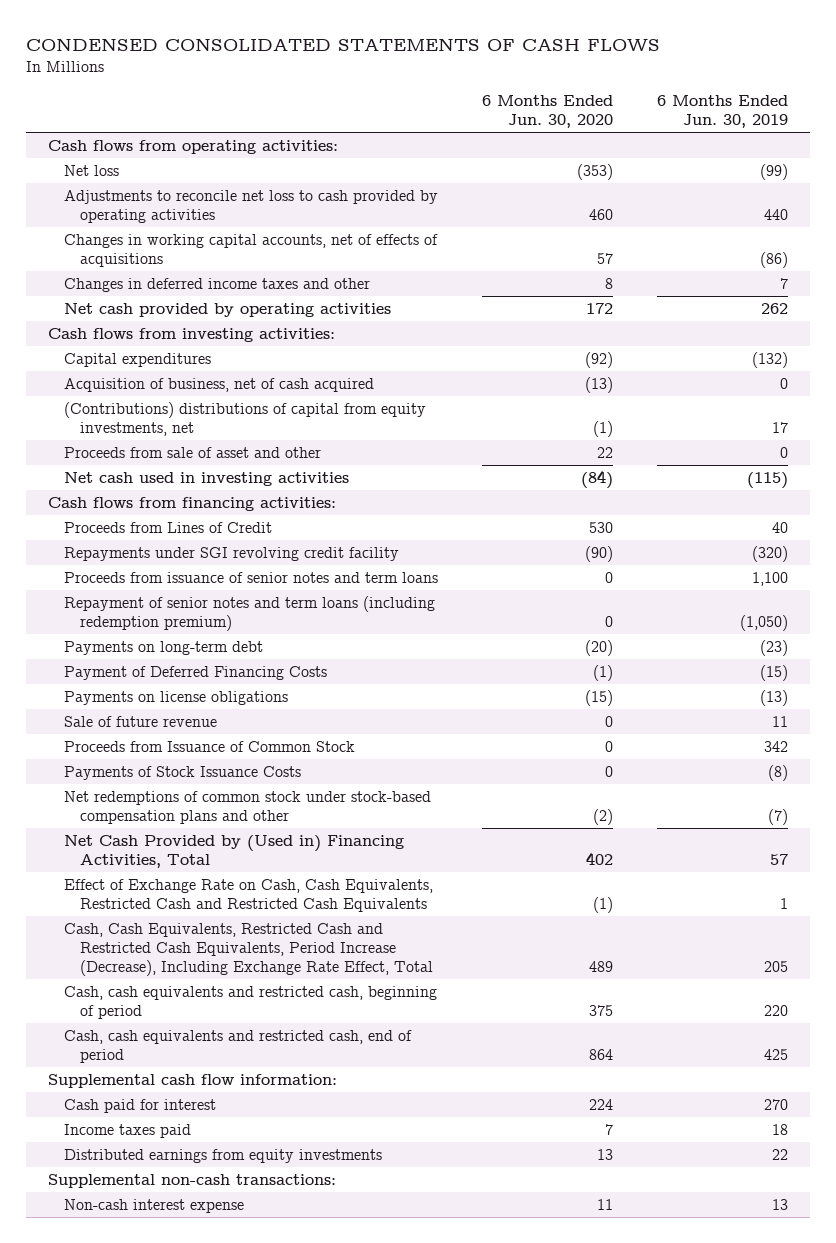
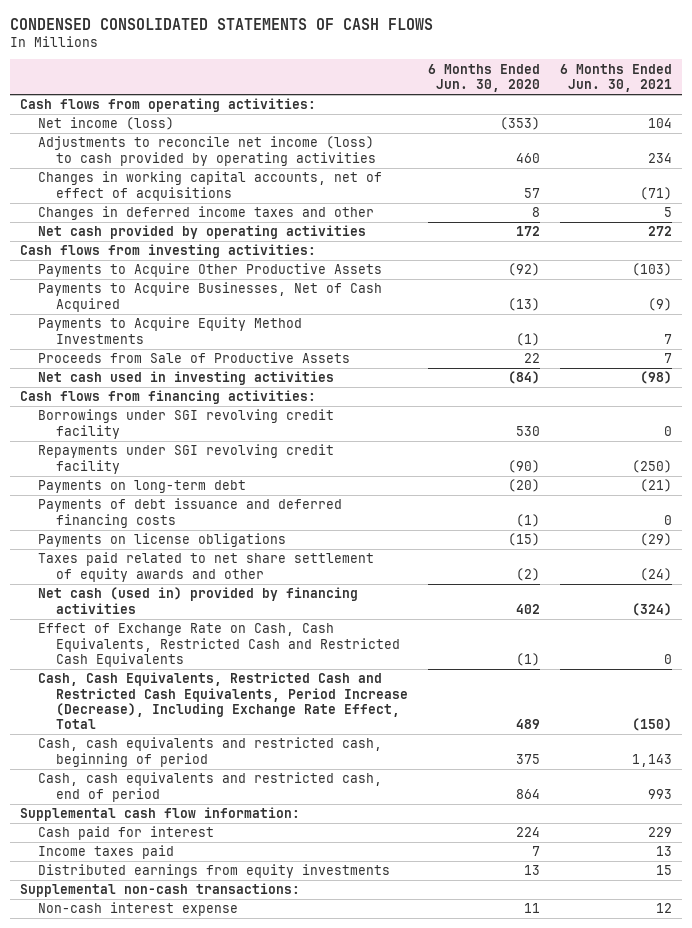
[656,95,788,129] 6 Months Ended Jun. 30, 2019 -> none
none -> [559,63,672,92] 6 Months Ended Jun. 30, 2021
[64,164,120,176] Net loss -> [38,117,175,131] Net income (loss)
[64,189,439,224] Adjustments to reconcile net loss to cash provided by operating activities -> [38,136,377,166] Adjustments to reconcile net income (loss) to cash provided by operating activities
[64,233,439,268] Changes in working capital accounts, net of effects of acquisitions -> [38,171,383,201] Changes in working capital accounts, net of effect of acquisitions
[64,401,427,437] (Contributions) distributions of capital from equity investments, net -> none
[64,352,212,367] Capital expenditures -> [38,263,383,278] Payments to Acquire Other Productive Assets
[64,377,375,392] Acquisition of business, net of cash acquired -> [38,282,383,312] Payments to Acquire Businesses, Net of Cash Acquired
none -> [38,317,303,344] Payments to Acquire Equity Method Investments
[64,446,322,458] Proceeds from sale of asset and other -> [38,352,351,364] Proceeds from Sale of Productive Assets
[64,521,273,533] Proceeds from Lines of Credit -> [38,409,335,439] Borrowings under SGI revolving credit facility
[64,571,439,583] Proceeds from issuance of senior notes and term loans -> none
[64,595,436,632] Repayment of senior notes and term loans (including redemption premium) -> none
[64,665,328,680] Payment of Deferred Financing Costs -> [38,498,343,528] Payments of debt issuance and deferred financing costs
[64,715,218,727] Sale of future revenue -> none
[64,740,356,752] Proceeds from Issuance of Common Stock -> none
[64,765,302,780] Payments of Stock Issuance Costs -> none
[64,790,432,825] Net redemptions of common stock under stock-based compensation plans and other -> none
none -> [38,552,375,582] Taxes paid related to net share settlement of equity awards and other
[64,834,405,869] Net Cash Provided by (Used in) Financing Activities, Total -> [38,587,359,614] Net cash (used in) provided by financing activities

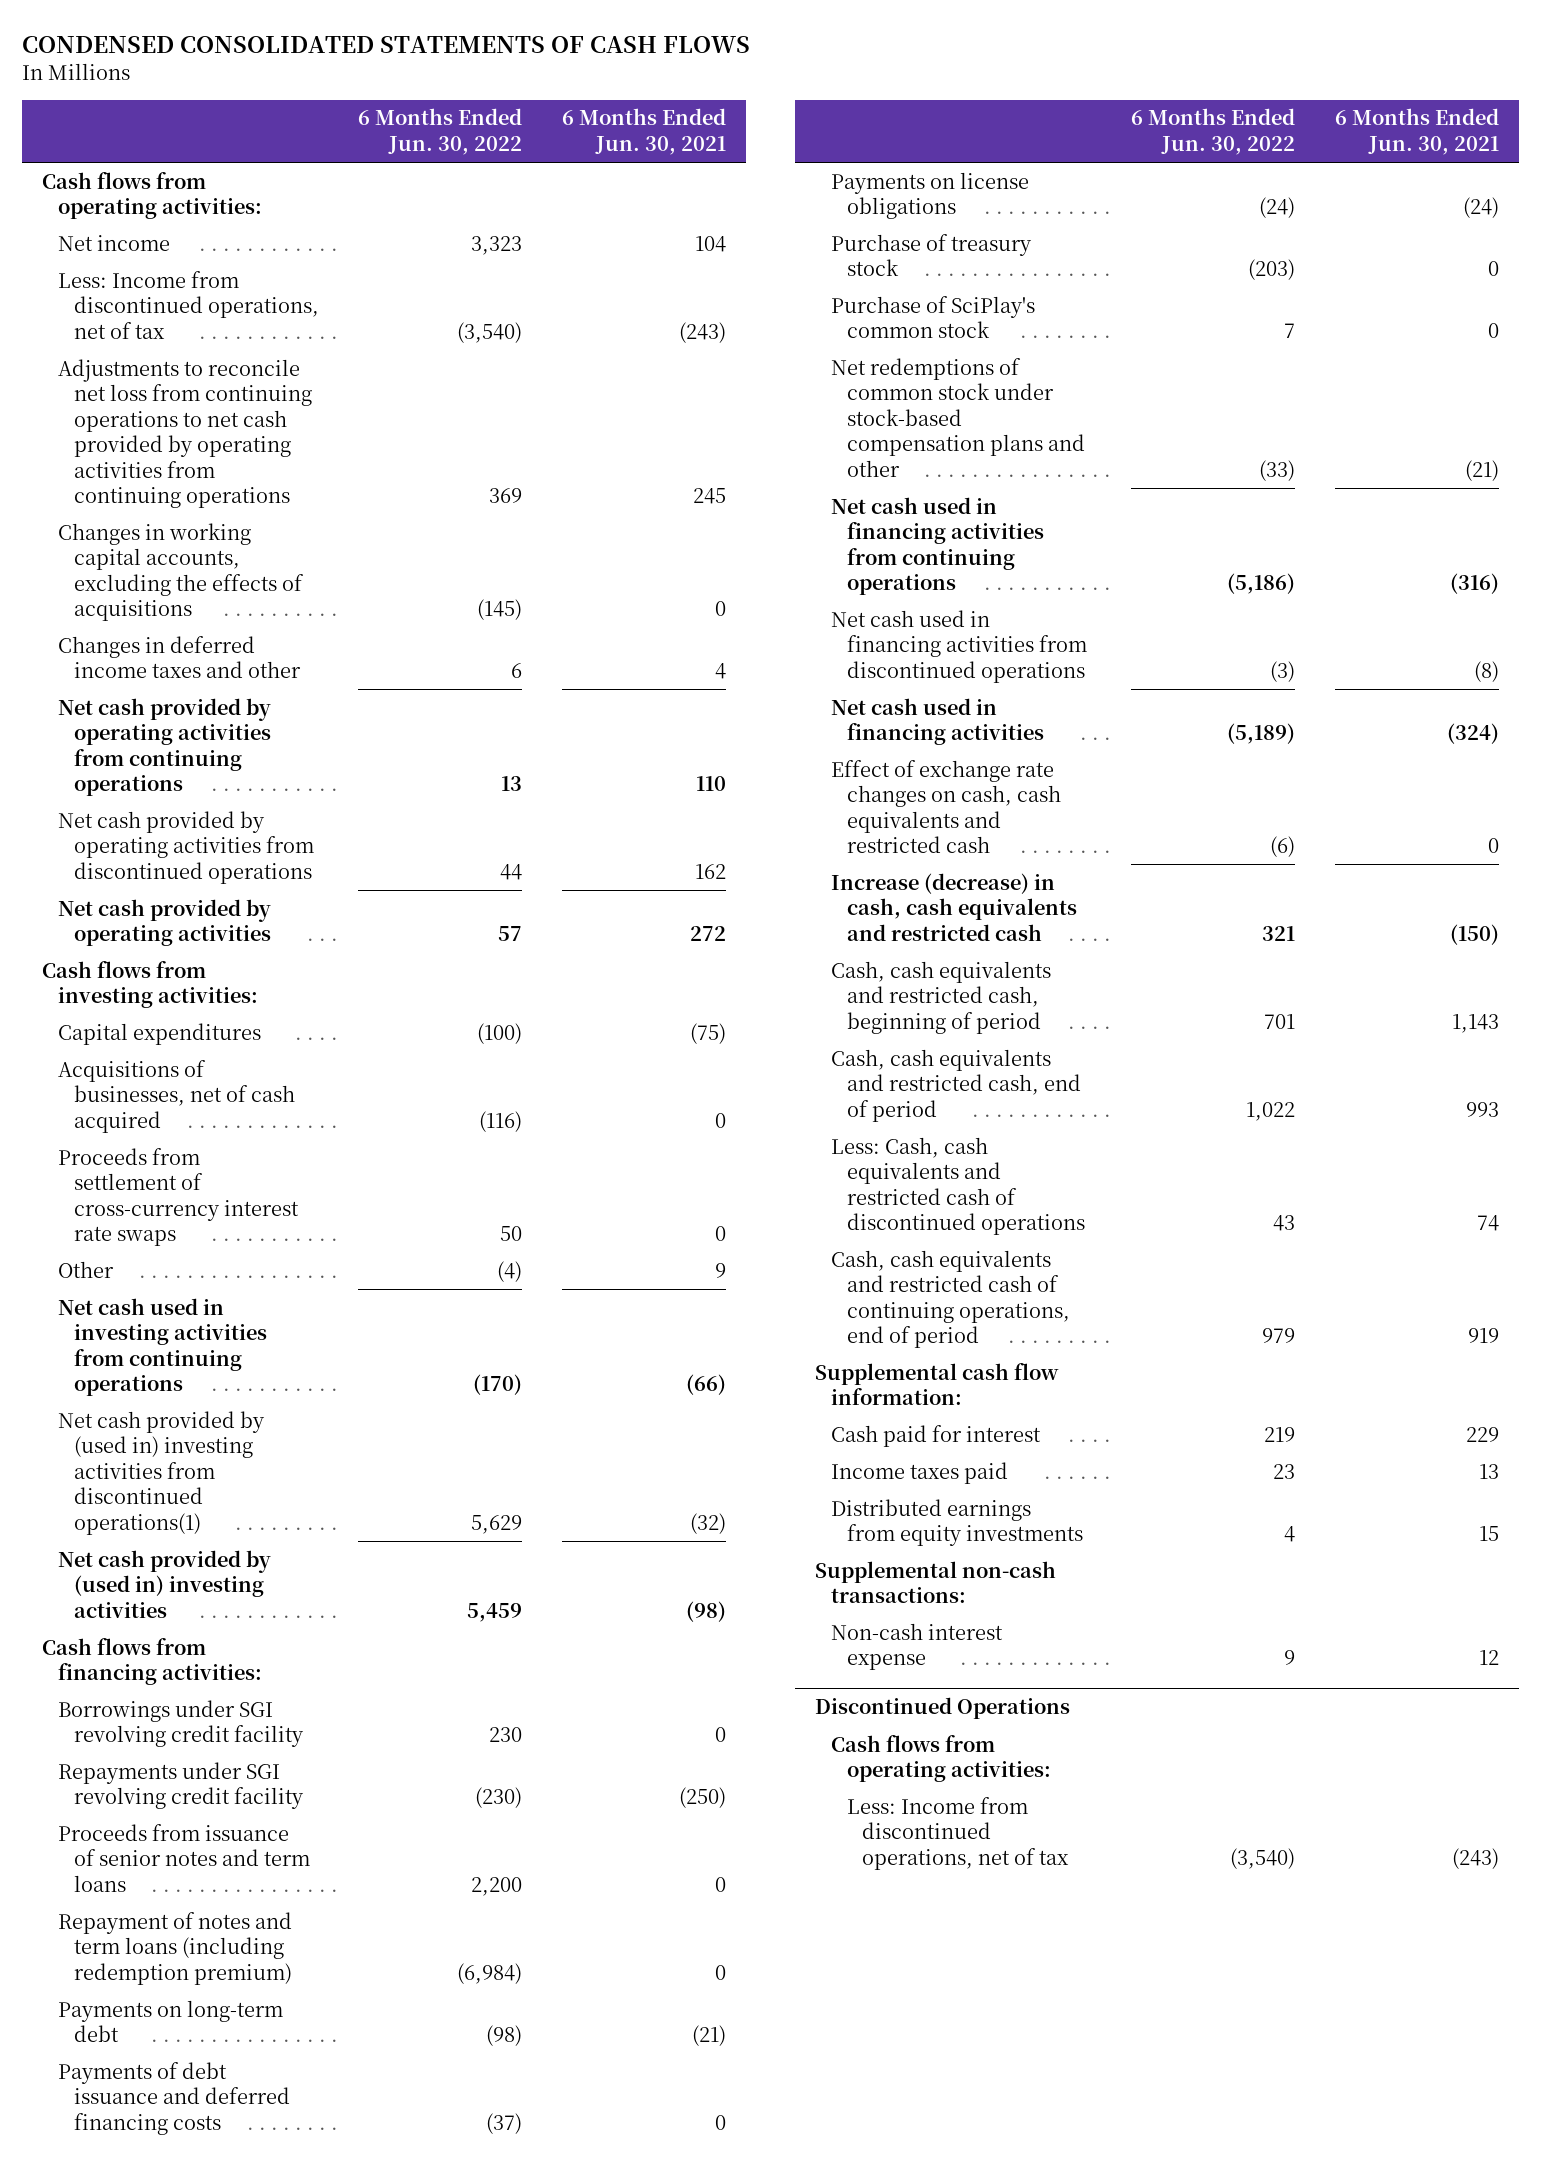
[427,63,540,92] 6 Months Ended Jun. 30, 2020 -> none
none -> [358,108,523,155] 6 Months Ended Jun. 30, 2022
[38,117,175,131] Net income (loss) -> [57,234,170,251] Net income
none -> [57,270,319,339] Less: Income from discontinued operations, net of tax
[38,136,377,166] Adjustments to reconcile net income (loss) to cash provided by operating activities -> [57,358,312,509] Adjustments to reconcile net loss from continuing operations to net cash provided by operating activities from continuing operations
[647,152,672,163] 234 -> [692,488,726,505] 245
[38,171,383,201] Changes in working capital accounts, net of effect of acquisitions -> [57,522,304,622] Changes in working capital accounts, excluding the effects of acquisitions
[639,186,672,200] (71) -> [714,601,726,617] 0
[663,207,672,218] 5 -> [714,663,726,680] 4
none -> [57,697,271,797] Net cash provided by operating activities from continuing operations
none -> [57,810,314,884] Net cash provided by operating activities from discontinued operations
[38,263,383,278] Payments to Acquire Other Productive Assets -> none
[38,317,303,344] Payments to Acquire Equity Method Investments -> none
[38,352,351,364] Proceeds from Sale of Productive Assets -> none
none -> [57,1022,261,1045] Capital expenditures
[38,282,383,312] Payments to Acquire Businesses, Net of Cash Acquired -> [57,1059,295,1133] Acquisitions of businesses, net of cash acquired
[647,297,672,311] (9) -> [714,1112,726,1128] 0
none -> [57,1147,299,1247] Proceeds from settlement of cross-currency interest rate swaps
none -> [57,1260,114,1278] Other
none -> [57,1297,267,1397] Net cash used in investing activities from continuing operations
none -> [57,1410,265,1535] Net cash provided by (used in) investing activities from discontinued operations(1)
[38,371,335,386] Net cash used in investing activities -> [57,1549,271,1618] Net cash provided by (used in) investing activities
none -> [57,1823,310,1892] Proceeds from issuance of senior notes and term loans
none -> [57,1911,292,1985] Repayment of notes and term loans (including redemption premium)
[38,552,375,582] Taxes paid related to net share settlement of equity awards and other -> none
[639,533,672,547] (29) -> [1462,197,1499,219] (24)
none -> [830,233,1032,277] Purchase of treasury stock
none -> [830,295,1035,339] Purchase of SciPlay's common stock
none -> [830,357,1085,477] Net redemptions of common stock under stock-based compensation plans and other
none -> [830,496,1044,596] Net cash used in financing activities from continuing operations
none -> [830,609,1087,683] Net cash used in financing activities from discontinued operations
[38,587,359,614] Net cash (used in) provided by financing activities -> [830,697,1044,746] Net cash used in financing activities
[38,623,401,668] Effect of Exchange Rate on Cash, Cash Equivalents, Restricted Cash and Restricted Cash Equivalents -> [830,759,1061,854] Effect of exchange rate changes on cash, cash equivalents and restricted cash
[38,672,409,730] Cash, Cash Equivalents, Restricted Cash and Restricted Cash Equivalents, Period Increase (Decrease), Including Exchange Rate Effect, Total -> [830,872,1077,941] Increase (decrease) in cash, cash equivalents and restricted cash
none -> [830,1136,1085,1236] Less: Cash, cash equivalents and restricted cash of discontinued operations
none -> [830,1249,1070,1349] Cash, cash equivalents and restricted cash of continuing operations, end of period
none -> [815,1697,1071,1720] Discontinued Operations
none -> [830,1734,1051,1783] Cash flows from operating activities:
none -> [846,1796,1070,1870] Less: Income from discontinued operations, net of tax

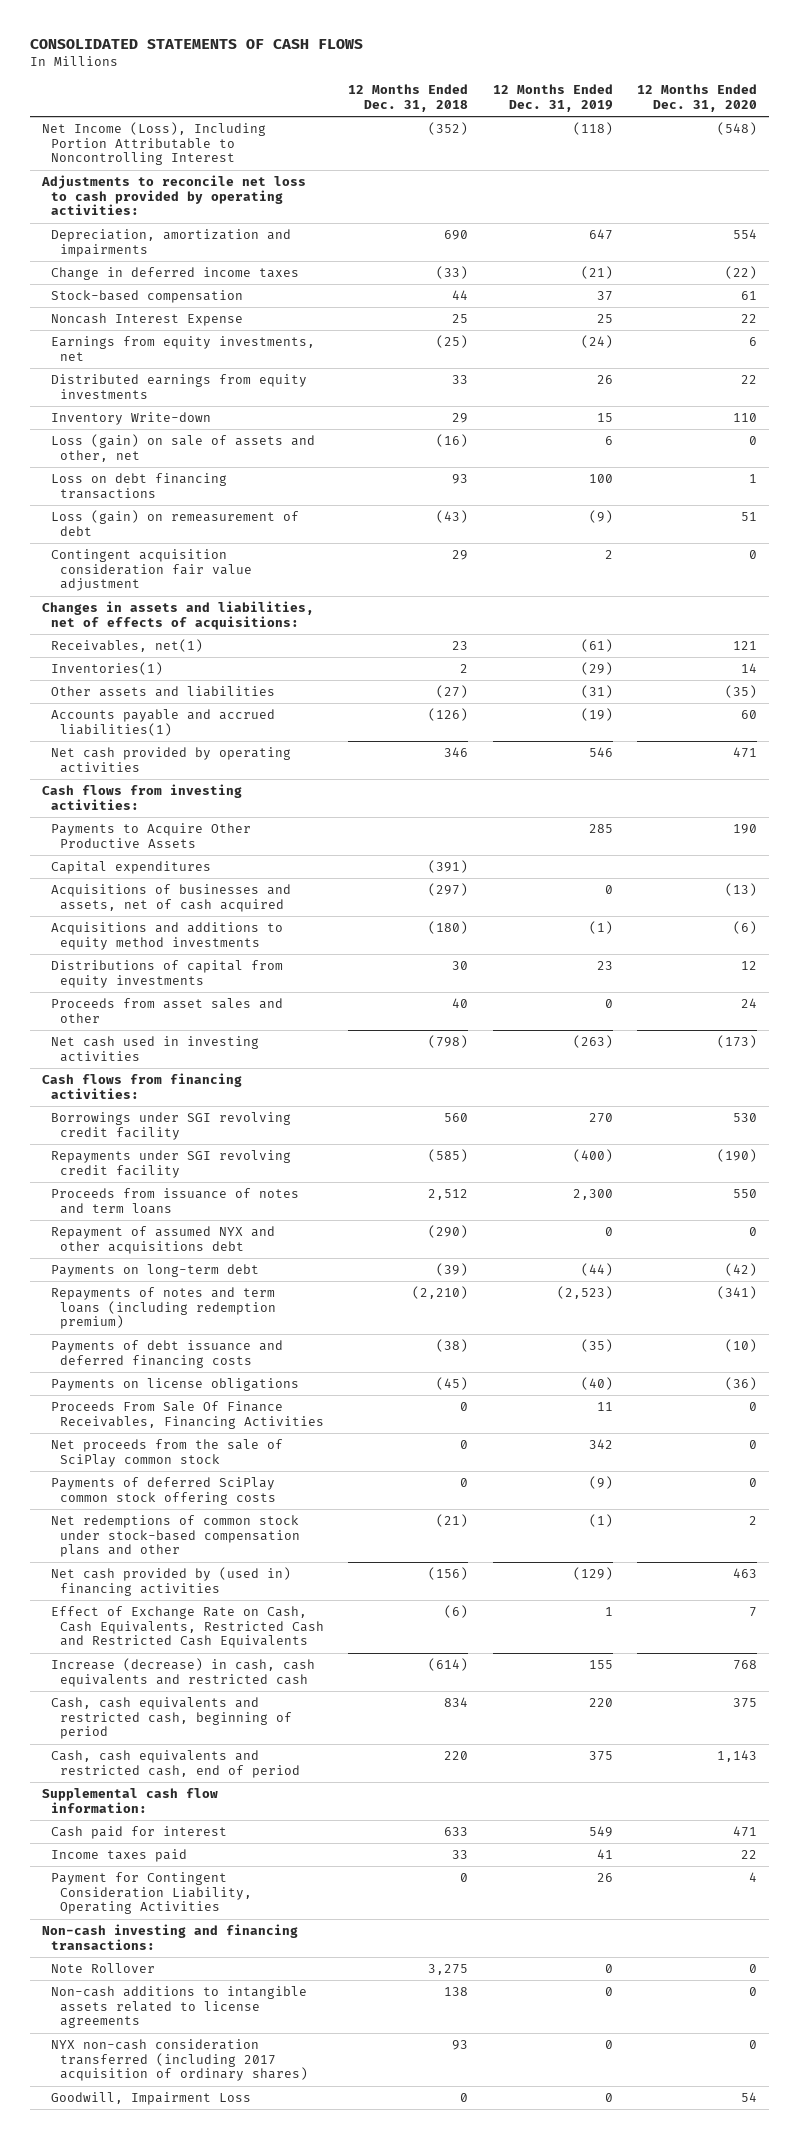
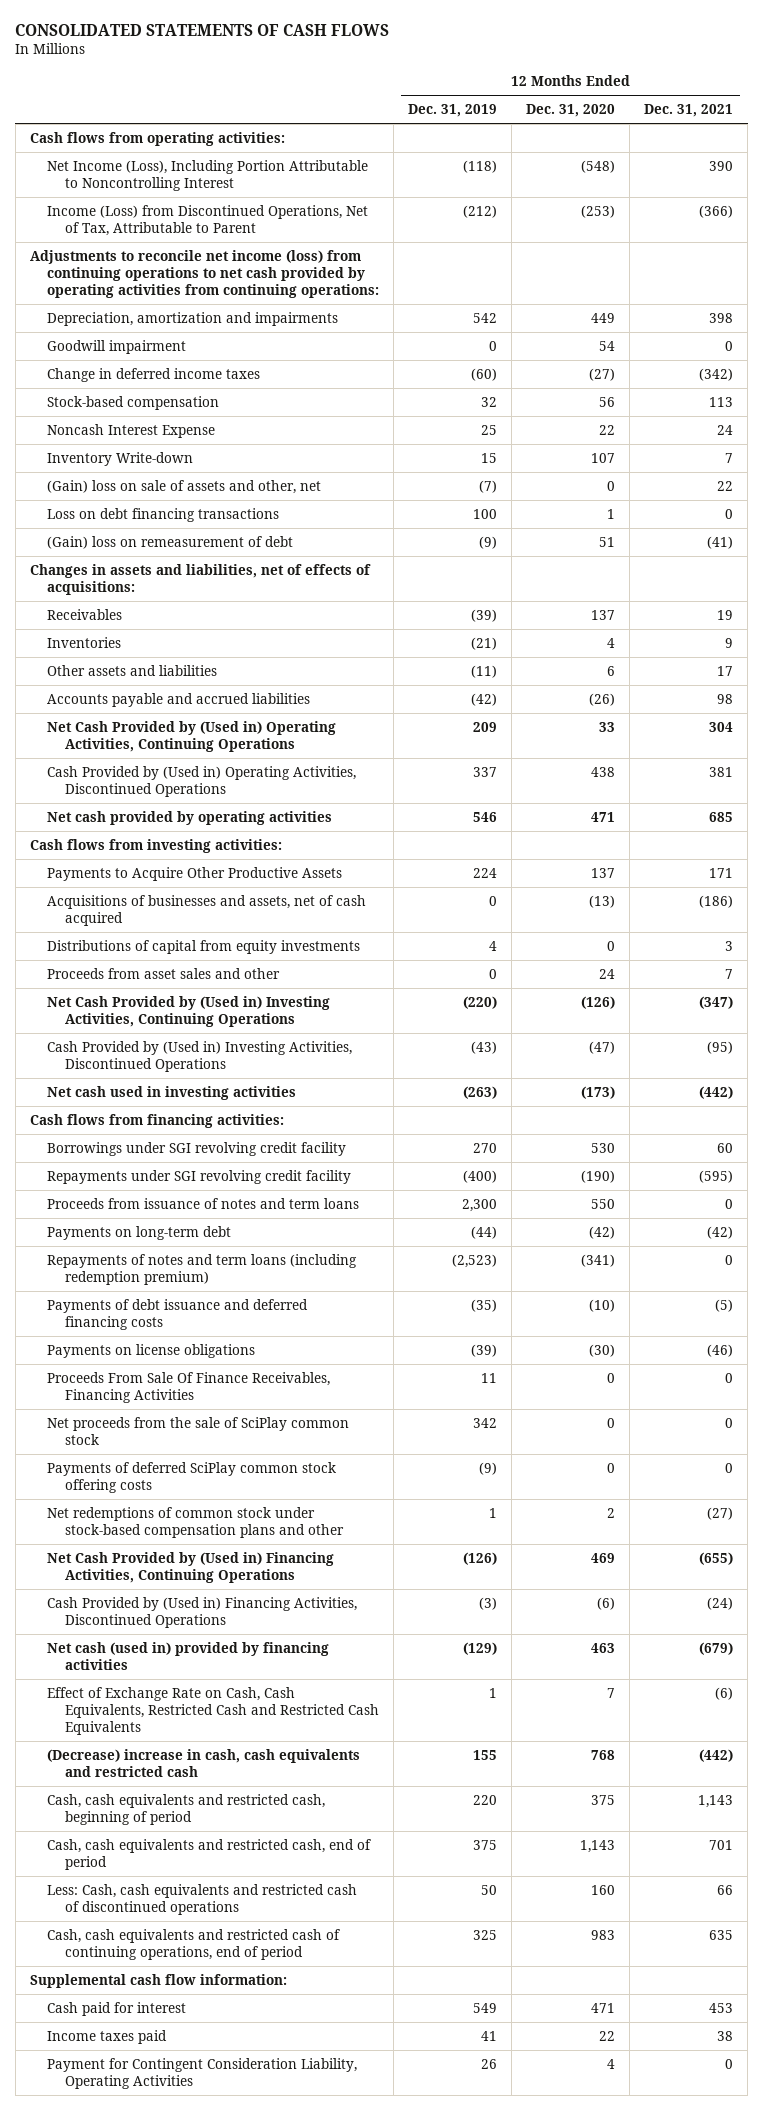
[348,84,469,113] 12 Months Ended Dec. 31, 2018 -> none
none -> [644,104,734,118] Dec. 31, 2021
none -> [29,131,285,146] Cash flows from operating activities:
none -> [47,204,369,236] Income (Loss) from Discontinued Operations, Net of Tax, Attributable to Parent
[41,174,307,216] Adjustments to reconcile net loss to cash provided by operating activities: -> [29,249,380,298] Adjustments to reconcile net income (loss) from continuing operations to net cash provided by operating activities from continuing operations:
[588,228,613,240] 647 -> [473,312,498,323] 542
[732,228,757,239] 554 -> [591,312,616,323] 449
none -> [47,339,187,354] Goodwill impairment
[580,265,613,279] (21) -> [471,367,498,381] (60)
[724,265,757,279] (22) -> [589,367,616,381] (27)
[596,290,613,301] 37 -> [481,396,498,407] 32
[740,290,757,300] 61 -> [599,396,616,407] 56
[51,335,316,361] Earnings from equity investments, net -> none
[51,373,308,399] Distributed earnings from equity investments -> none
[732,412,757,422] 110 -> [591,452,616,463] 107
[51,433,316,462] Loss (gain) on sale of assets and other, net -> [47,479,322,494] (Gain) loss on sale of assets and other, net
[604,435,613,445] 6 -> [479,479,498,493] (7)
[51,548,253,592] Contingent acquisition consideration fair value adjustment -> none
[51,509,300,536] Loss (gain) on remeasurement of debt -> [47,535,294,549] (Gain) loss on remeasurement of debt
[51,638,204,652] Receivables, net(1) -> [47,608,123,620] Receivables
[580,638,613,652] (61) -> [471,608,498,622] (39)
[732,640,757,650] 121 -> [591,609,616,620] 137
[51,661,164,675] Inventories(1) -> [47,636,122,648] Inventories
[580,661,613,675] (29) -> [471,636,498,650] (21)
[740,662,757,673] 14 -> [607,637,616,648] 4
[580,684,613,698] (31) -> [471,664,498,678] (11)
[724,684,757,698] (35) -> [607,665,616,676] 6
[51,708,276,736] Accounts payable and accrued liabilities(1) -> [47,692,311,707] Accounts payable and accrued liabilities
[580,707,613,721] (19) -> [471,692,498,706] (42)
[740,709,757,719] 60 -> [589,692,616,706] (26)
none -> [47,720,337,752] Net Cash Provided by (Used in) Operating Activities, Continuing Operations
none -> [47,765,357,797] Cash Provided by (Used in) Operating Activities, Discontinued Operations
[51,860,212,874] Capital expenditures -> none
[588,823,613,833] 285 -> [473,867,498,878] 224
[732,823,757,834] 190 -> [591,867,616,878] 137
[51,921,284,950] Acquisitions and additions to equity method investments -> none
[596,960,613,970] 23 -> [489,940,498,951] 4
[740,960,757,970] 12 -> [607,940,616,951] 0
none -> [47,995,331,1027] Net Cash Provided by (Used in) Investing Activities, Continuing Operations
none -> [47,1040,353,1072] Cash Provided by (Used in) Investing Activities, Discontinued Operations
[51,1225,276,1254] Repayment of assumed NYX and other acquisitions debt -> none
[580,1376,613,1390] (40) -> [471,1343,498,1357] (39)
[724,1376,757,1390] (36) -> [589,1343,616,1357] (30)
[588,1513,613,1527] (1) -> [489,1507,498,1518] 1
none -> [47,1551,335,1583] Net Cash Provided by (Used in) Financing Activities, Continuing Operations
none -> [47,1596,358,1628] Cash Provided by (Used in) Financing Activities, Discontinued Operations
[51,1566,292,1596] Net cash provided by (used in) financing activities -> [47,1641,330,1670] Net cash (used in) provided by financing activities
[51,1657,316,1687] Increase (decrease) in cash, cash equivalents and restricted cash -> [47,1748,361,1777] (Decrease) increase in cash, cash equivalents and restricted cash
none -> [47,1883,358,1915] Less: Cash, cash equivalents and restricted cash of discontinued operations
none -> [47,1928,341,1960] Cash, cash equivalents and restricted cash of continuing operations, end of period
[42,1923,299,1950] Non-cash investing and financing transactions: -> none
[51,1962,156,1973] Note Rollover -> none
[51,1985,308,2029] Non-cash additions to intangible assets related to license agreements -> none
[51,2038,309,2082] NYX non-cash consideration transferred (including 2017 acquisition of ordinary shares) -> none
[51,2091,252,2105] Goodwill, Impairment Loss -> none

